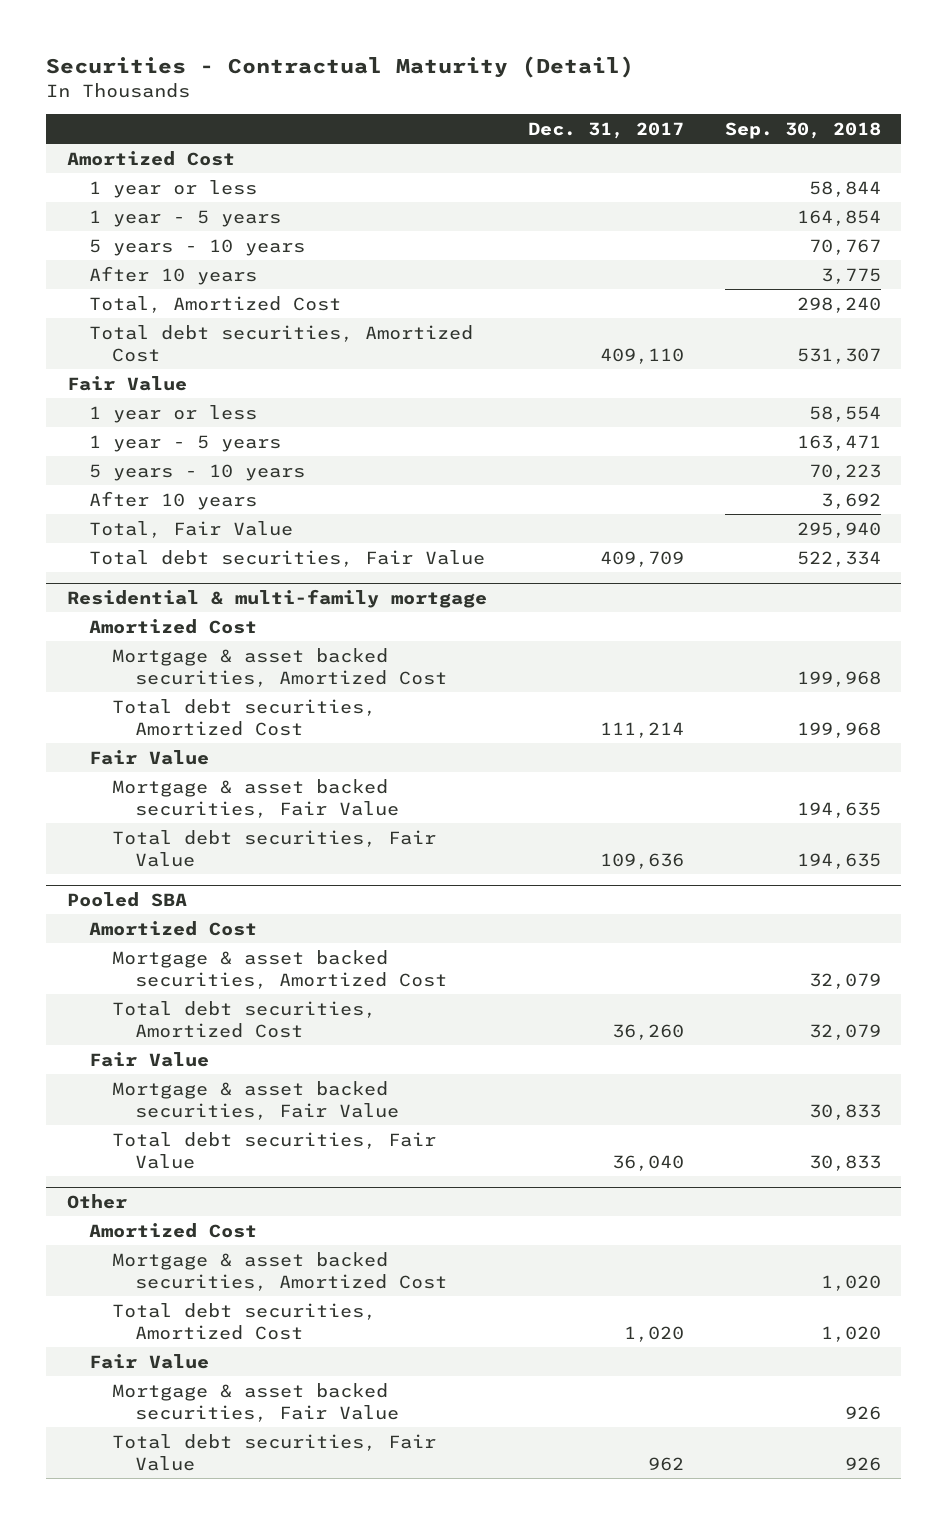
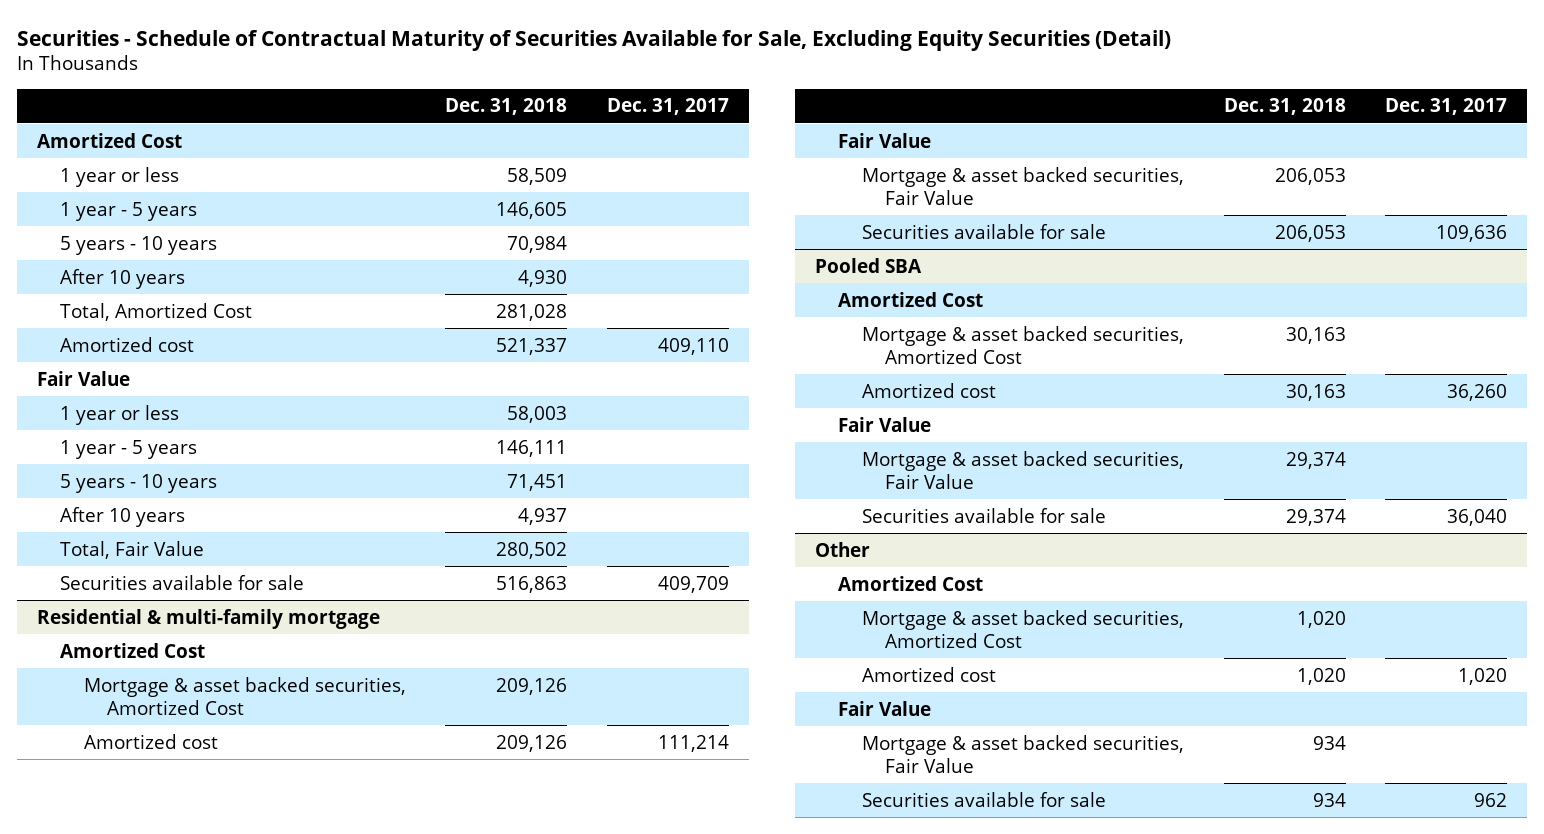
[46,56,635,79] Securities - Contractual Maturity (Detail) -> [16,29,1171,51] Securities - Schedule of Contractual Maturity of Securities Available for Sale, Excluding Equity Securities (Detail)
[724,121,881,139] Sep. 30, 2018 -> none
none -> [445,98,568,116] Dec. 31, 2018
[89,324,474,363] Total debt securities, Amortized Cost -> [60,336,195,352] Amortized cost
[89,549,486,567] Total debt securities, Fair Value -> [60,574,305,590] Securities available for sale
[112,698,377,737] Total debt securities, Amortized Cost -> [83,733,218,749] Amortized cost
[112,829,437,868] Total debt securities, Fair Value -> [861,223,1106,239] Securities available for sale
[112,1000,377,1039] Total debt securities, Amortized Cost -> [861,382,996,398] Amortized cost
[112,1131,437,1170] Total debt securities, Fair Value -> [861,507,1106,523] Securities available for sale
[112,1302,377,1341] Total debt securities, Amortized Cost -> [861,666,996,682] Amortized cost
[112,1433,437,1472] Total debt securities, Fair Value -> [861,791,1106,807] Securities available for sale

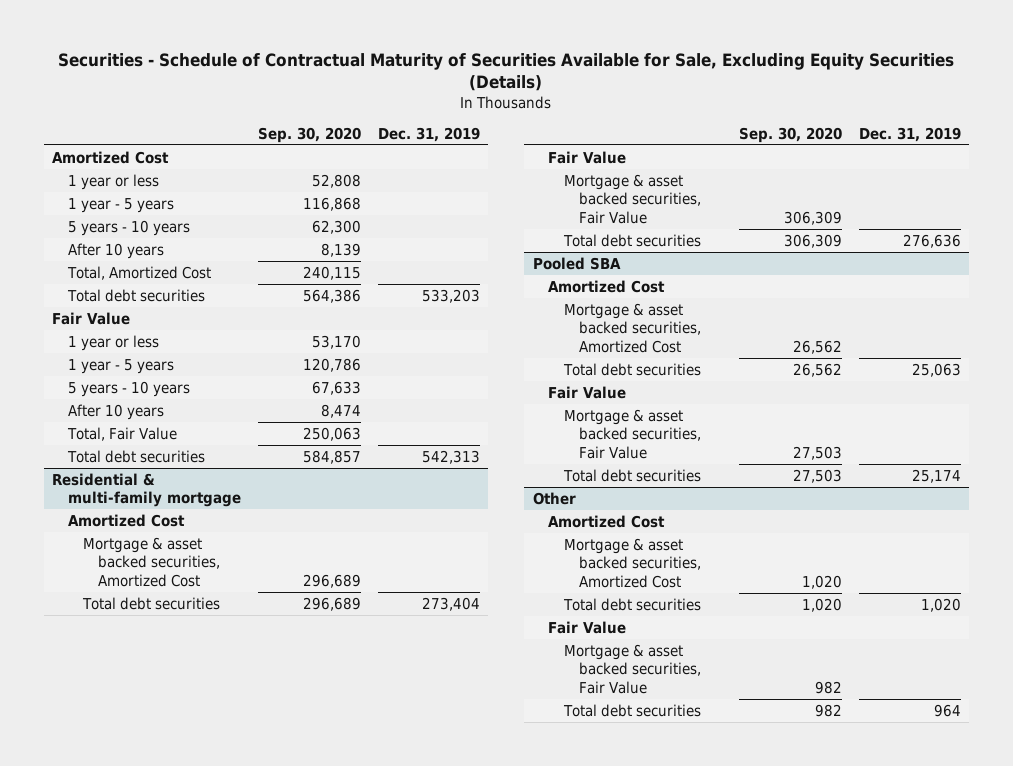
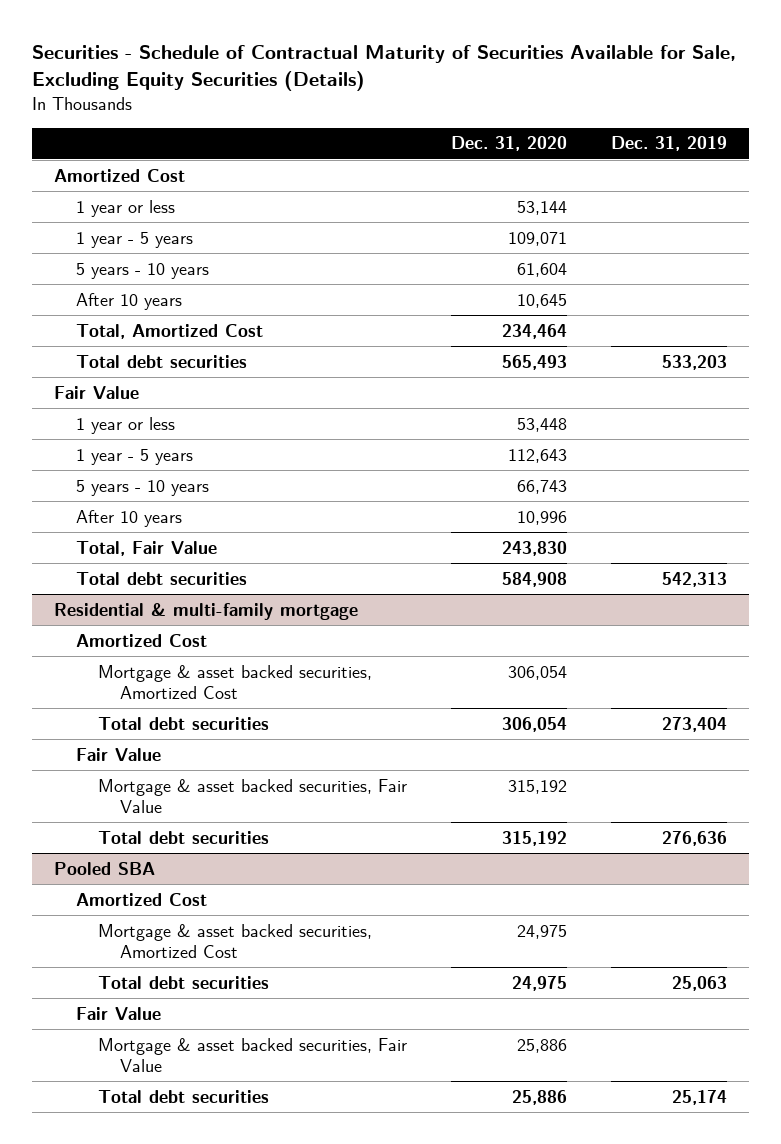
[257,126,361,143] Sep. 30, 2020 -> none
none -> [451,136,568,152] Dec. 31, 2020
[533,491,577,505] Other -> none
[548,514,666,528] Amortized Cost -> none
[563,537,702,588] Mortgage & asset backed securities, Amortized Cost -> none
[562,597,701,611] Total debt securities -> none
[548,620,627,634] Fair Value -> none
[563,643,702,694] Mortgage & asset backed securities, Fair Value -> none
[562,703,701,717] Total debt securities -> none

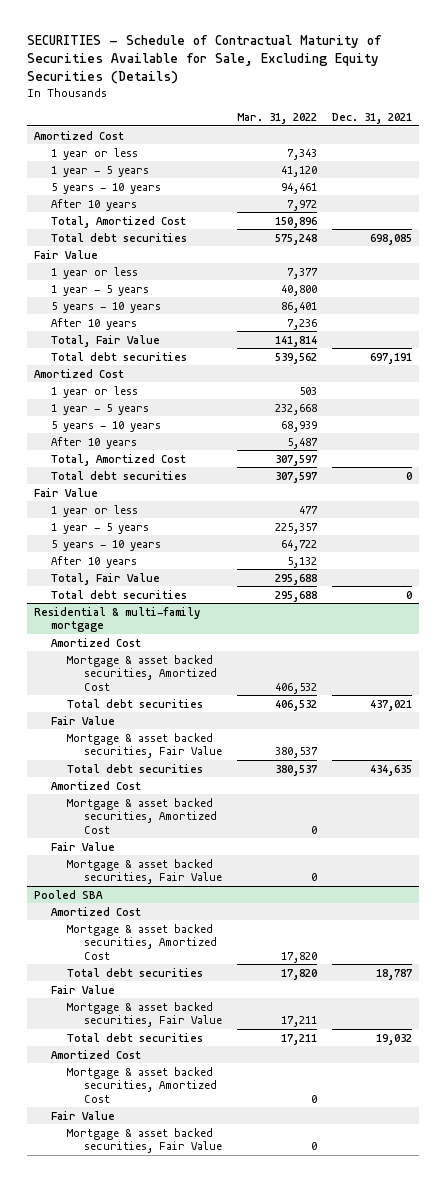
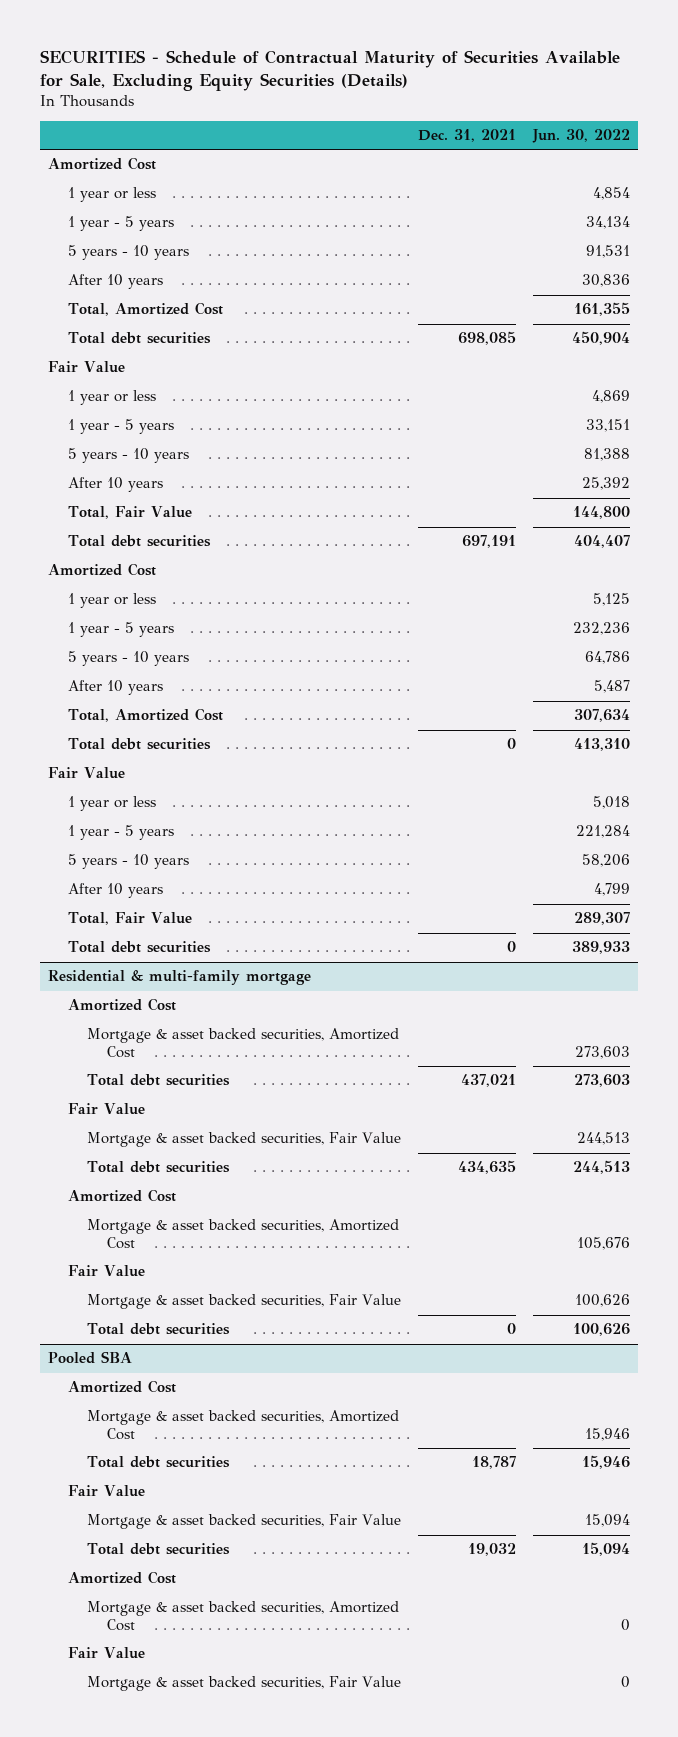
[236,113,317,125] Mar. 31, 2022 -> none
none -> [531,129,630,144] Jun. 30, 2022
none -> [87,1323,231,1336] Total debt securities

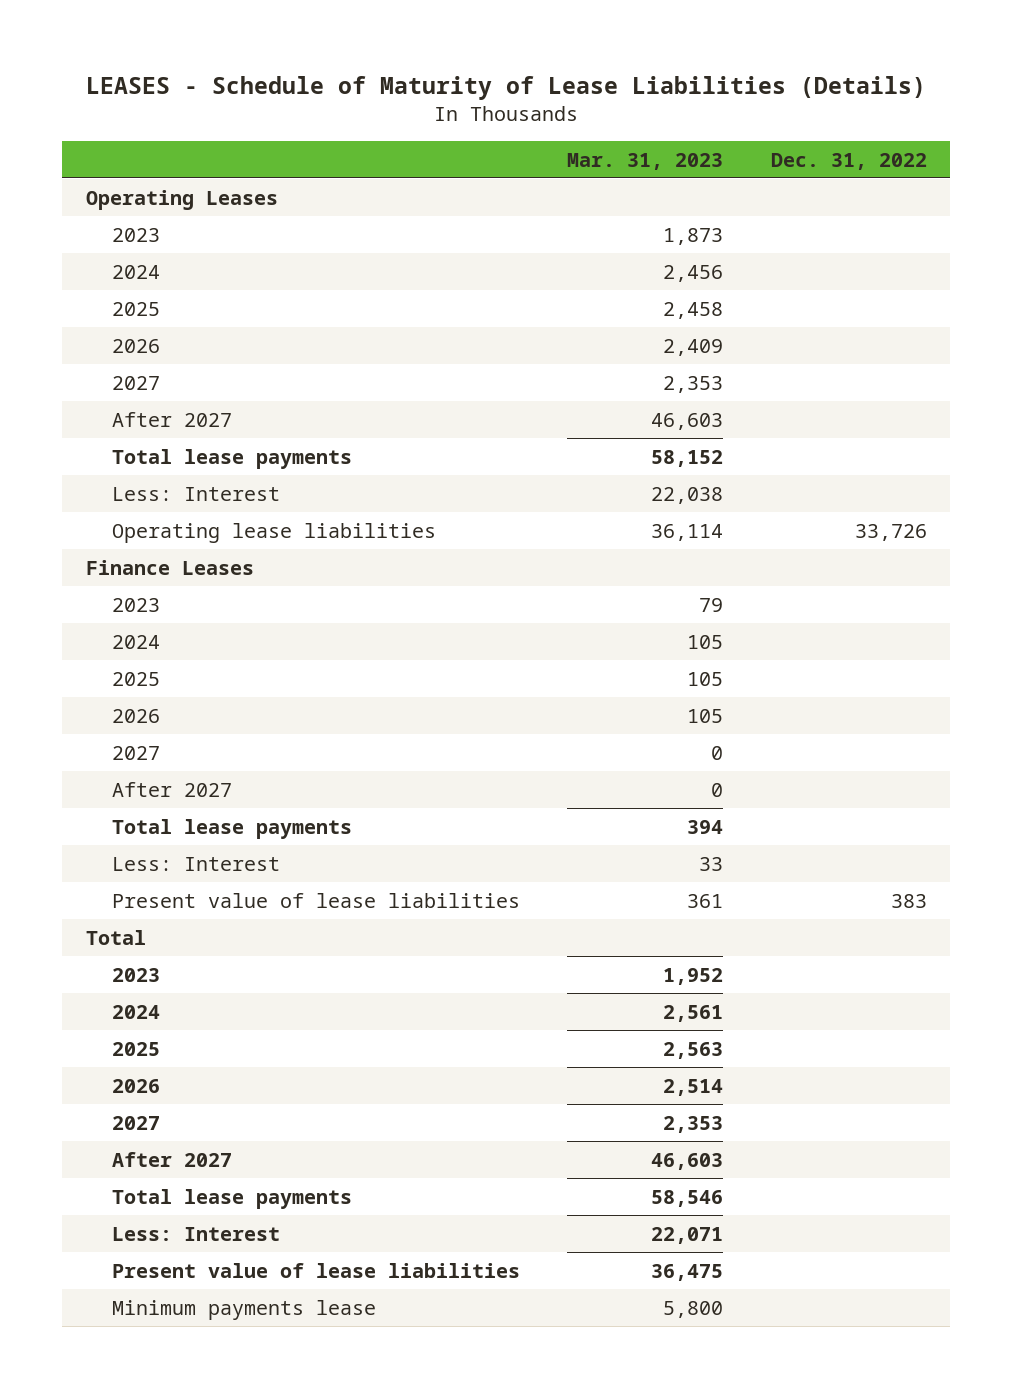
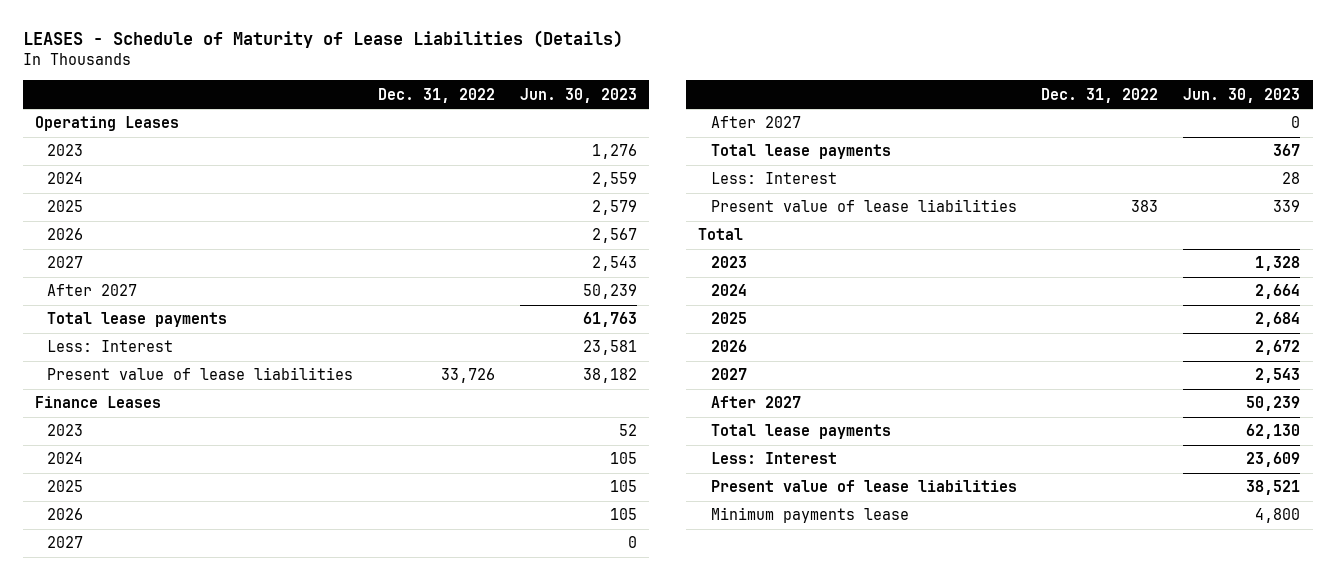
[567,152,724,170] Mar. 31, 2023 -> none
none -> [519,87,637,103] Jun. 30, 2023
[112,522,437,543] Operating lease liabilities -> [47,367,354,381] Present value of lease liabilities

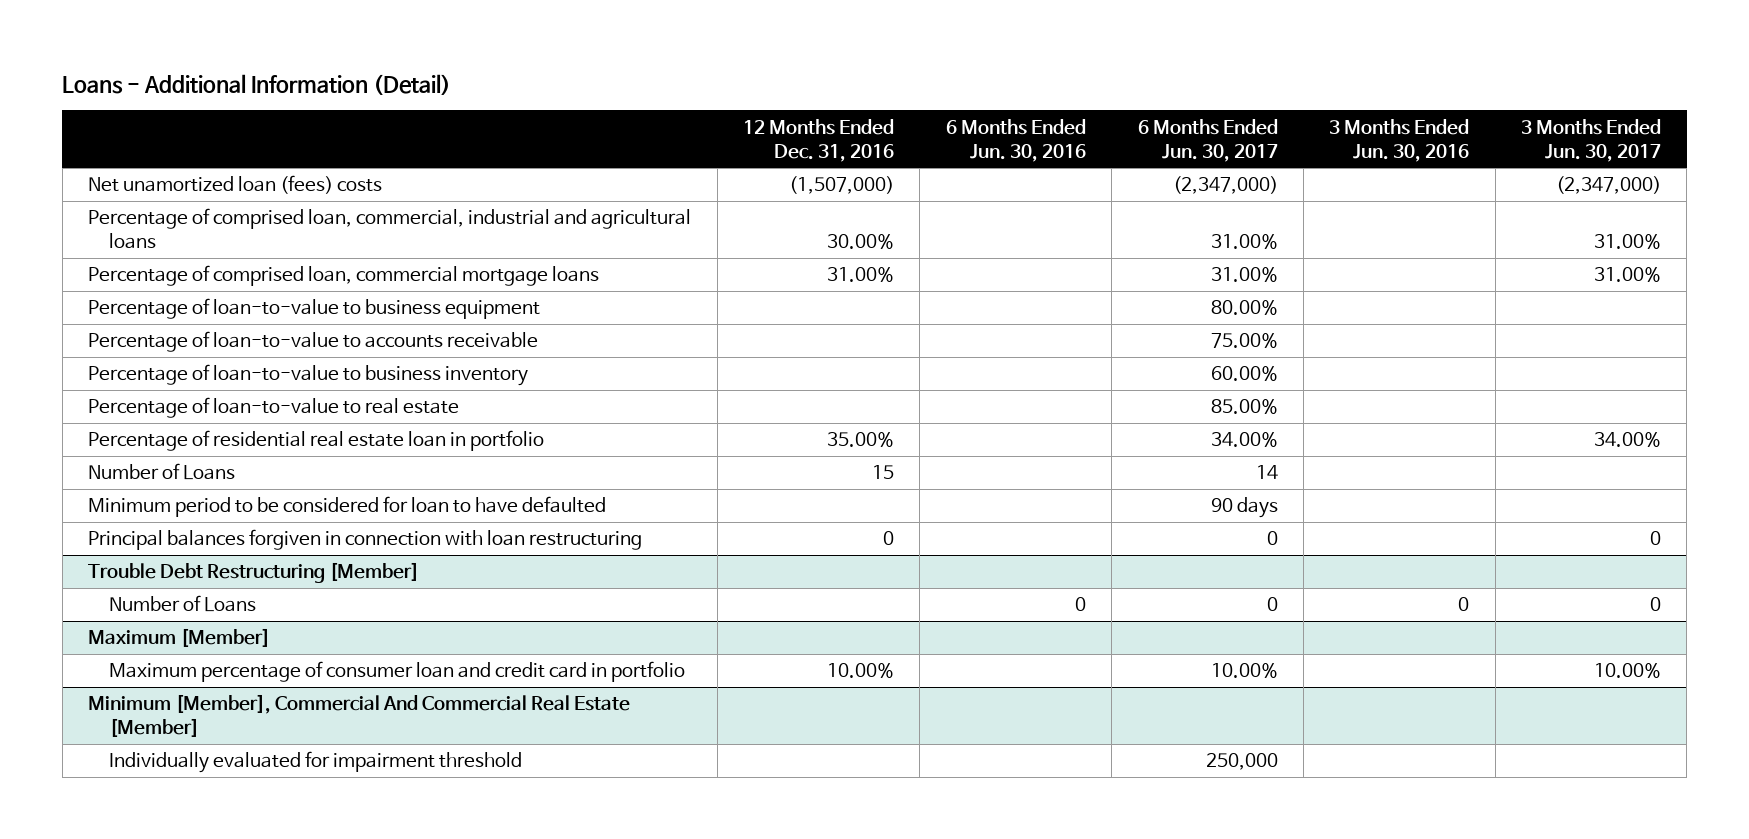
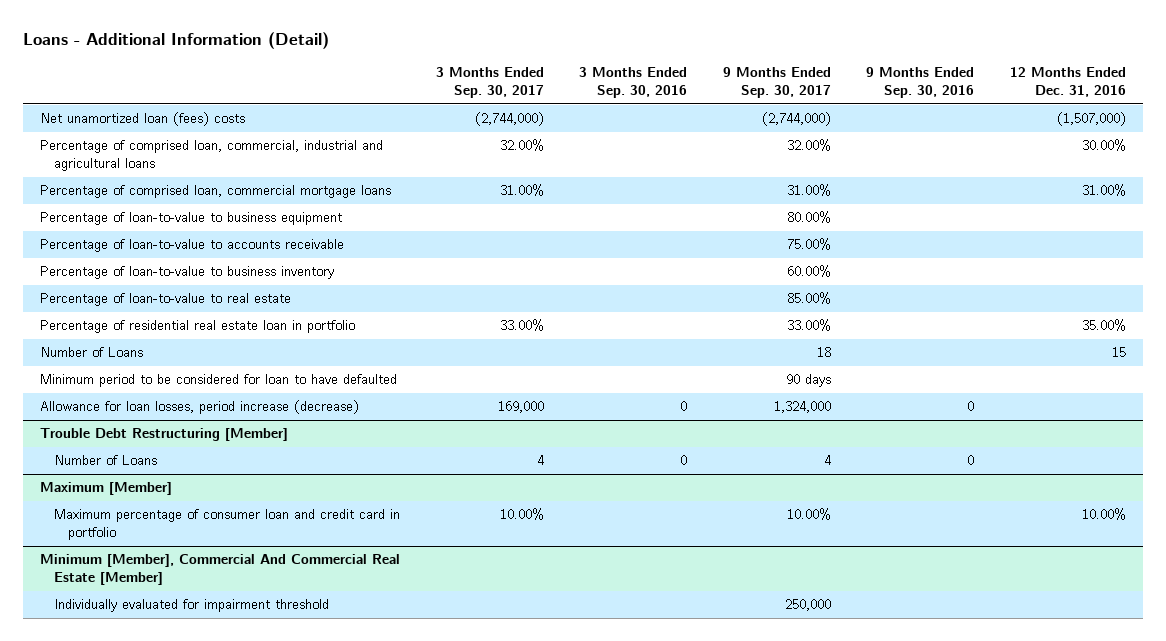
[945,118,1086,162] 6 Months Ended Jun. 30, 2016 -> none
[1137,118,1278,162] 6 Months Ended Jun. 30, 2017 -> none
[1329,118,1470,162] 3 Months Ended Jun. 30, 2016 -> none
[1521,118,1662,162] 3 Months Ended Jun. 30, 2017 -> none
none -> [435,67,544,99] 3 Months Ended Sep. 30, 2017
none -> [579,67,688,99] 3 Months Ended Sep. 30, 2016
none -> [722,67,831,99] 9 Months Ended Sep. 30, 2017
none -> [866,67,975,99] 9 Months Ended Sep. 30, 2016
[88,529,643,551] Principal balances forgiven in connection with loan restructuring -> none
none -> [40,400,360,415] Allowance for loan losses, period increase (decrease)

